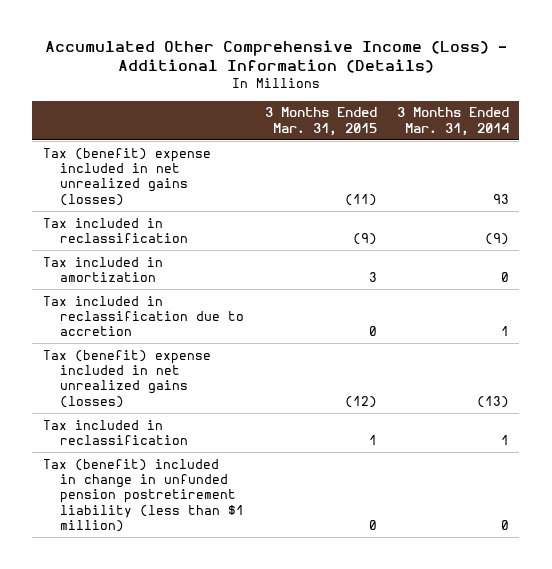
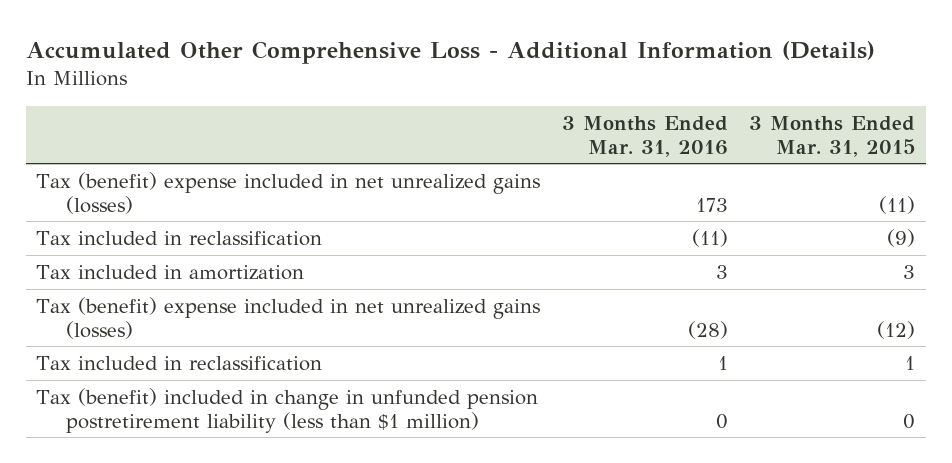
[44,39,507,74] Accumulated Other Comprehensive Income (Loss) - Additional Information (Details) -> [25,40,875,64] Accumulated Other Comprehensive Loss - Additional Information (Details)
[397,107,510,136] 3 Months Ended Mar. 31, 2014 -> none
none -> [561,115,728,157] 3 Months Ended Mar. 31, 2016
[42,295,245,337] Tax included in reclassification due to accretion -> none

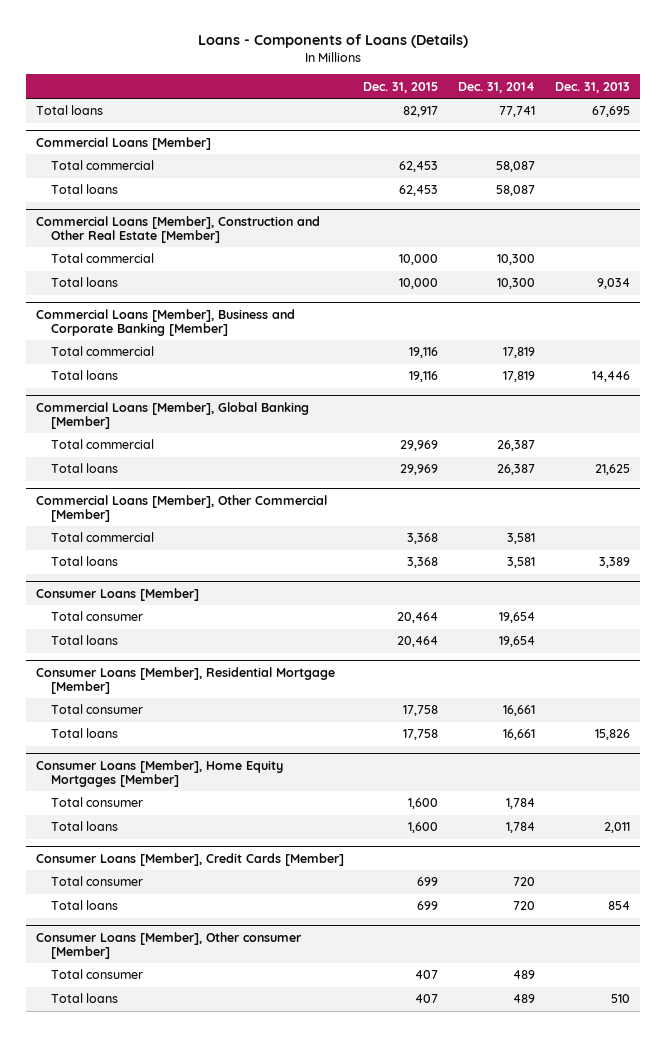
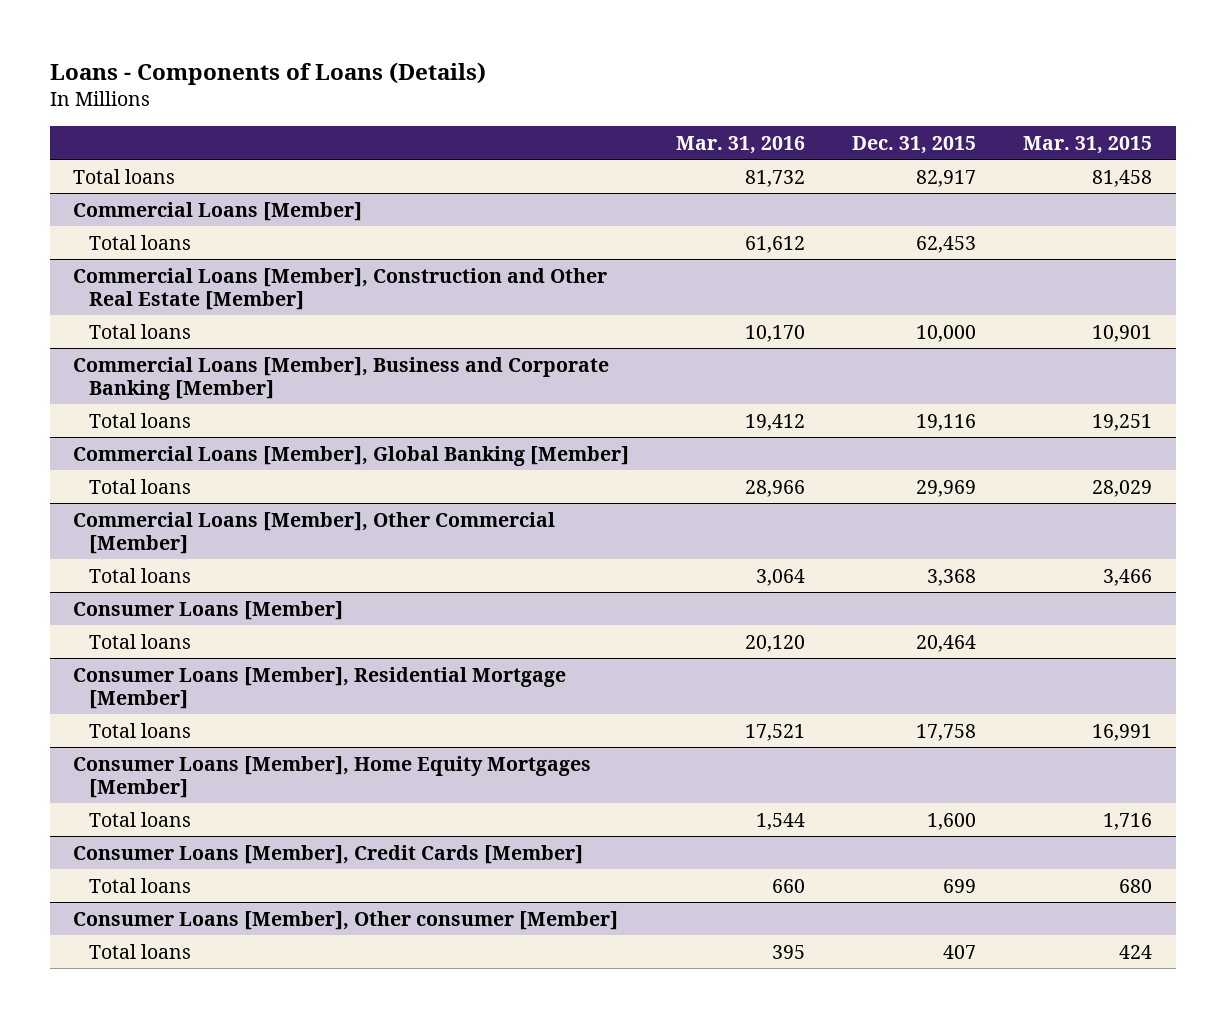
[458,81,536,93] Dec. 31, 2014 -> none
[554,81,630,93] Dec. 31, 2013 -> none
none -> [676,135,806,154] Mar. 31, 2016
none -> [1023,135,1153,154] Mar. 31, 2015
[51,160,155,171] Total commercial -> none
[51,253,155,264] Total commercial -> none
[51,346,155,357] Total commercial -> none
[51,439,155,450] Total commercial -> none
[51,532,155,543] Total commercial -> none
[51,611,144,622] Total consumer -> none
[51,704,144,715] Total consumer -> none
[51,797,144,808] Total consumer -> none
[51,876,144,887] Total consumer -> none
[51,969,144,980] Total consumer -> none

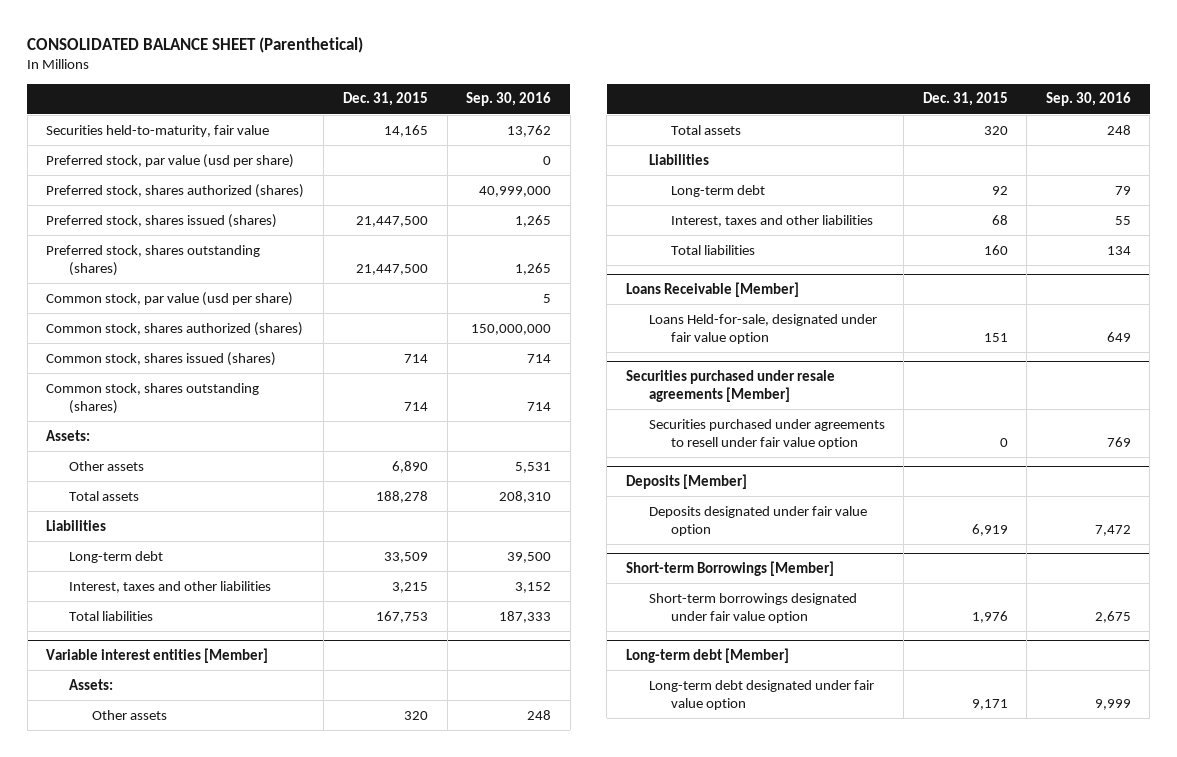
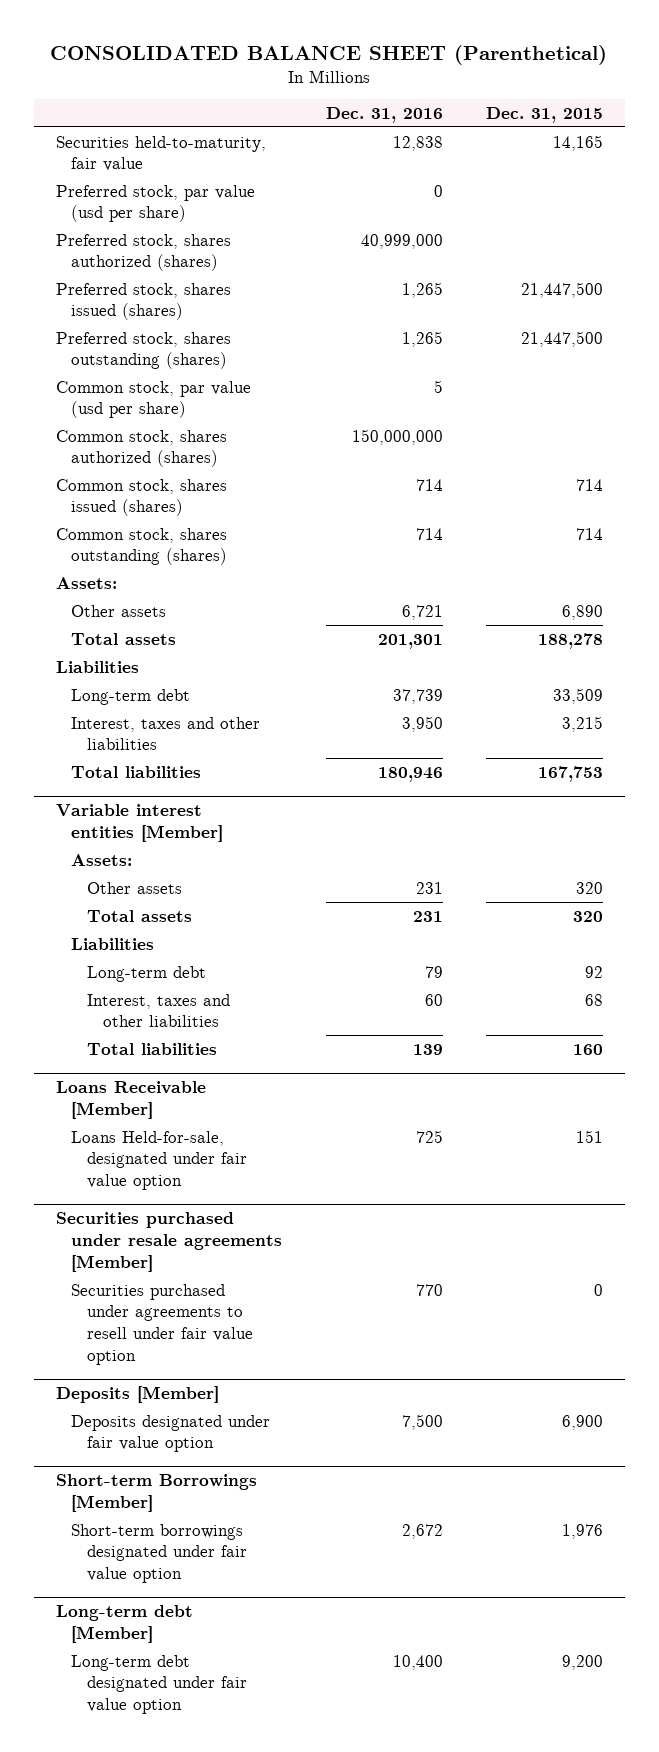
[466,92,552,107] Sep. 30, 2016 -> none
none -> [325,106,443,123] Dec. 31, 2016
[971,523,1008,536] 6,919 -> [562,1414,604,1430] 6,900
[971,698,1008,710] 9,171 -> [562,1654,604,1670] 9,200

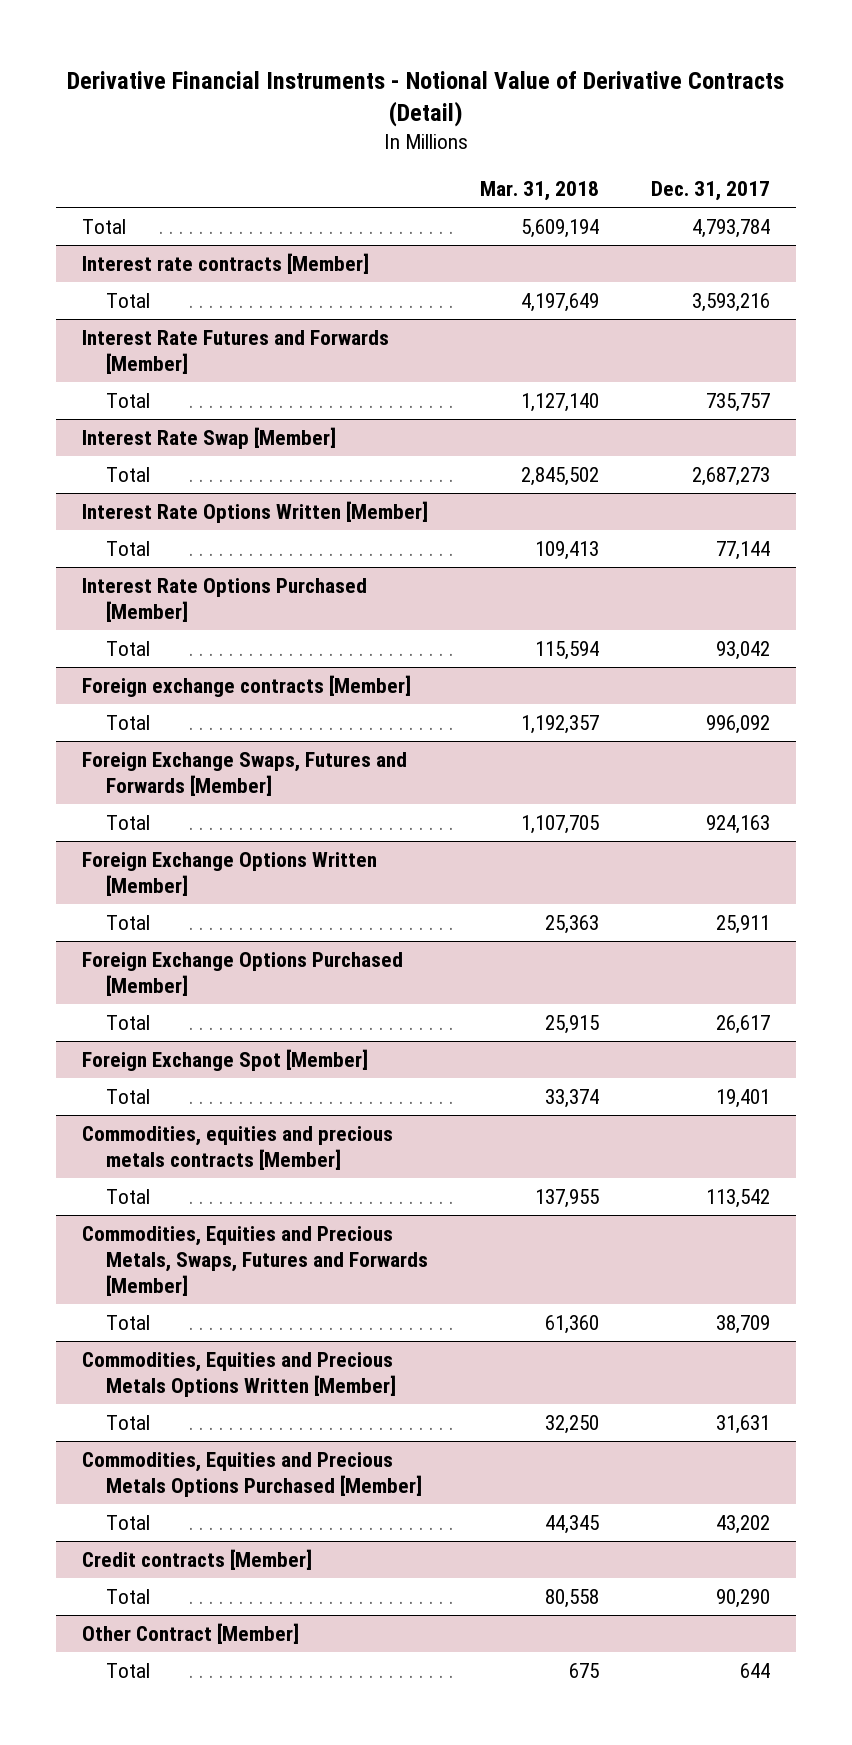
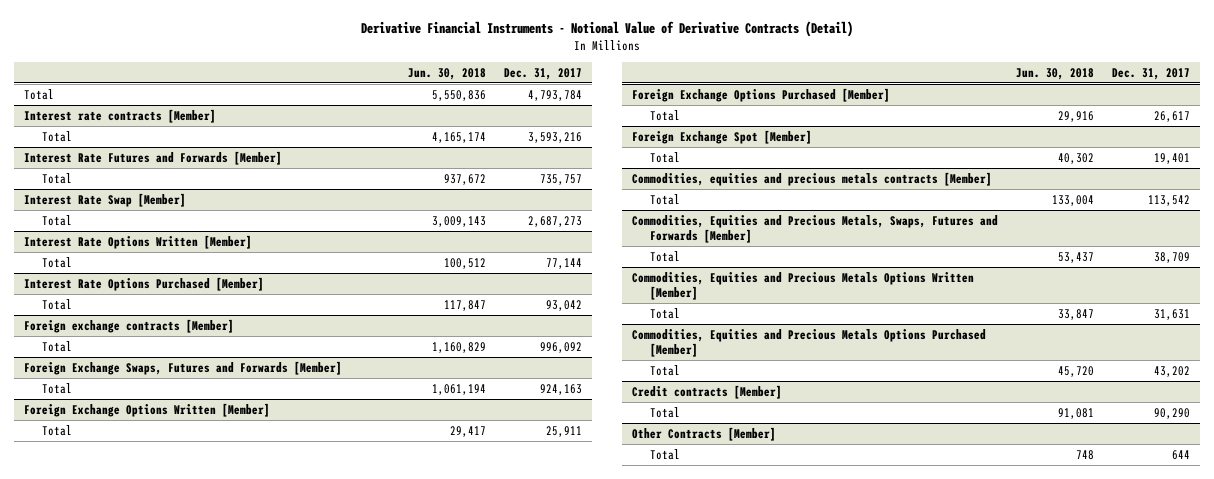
[480,181,600,202] Mar. 31, 2018 -> none
none -> [407,67,486,80] Jun. 30, 2018
[82,1622,300,1644] Other Contract [Member] -> [631,426,776,441] Other Contracts [Member]

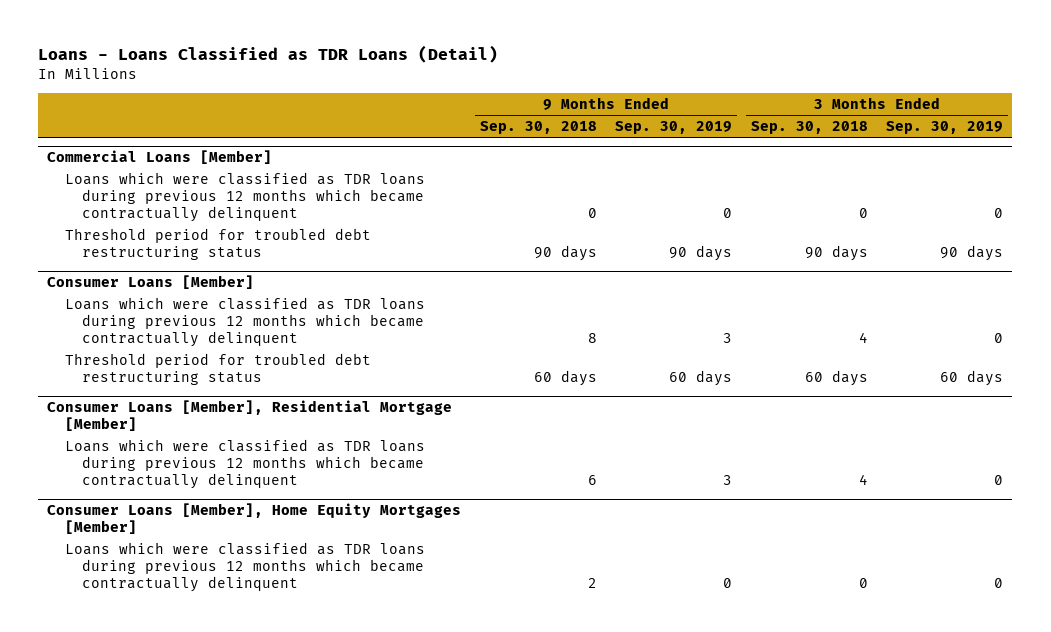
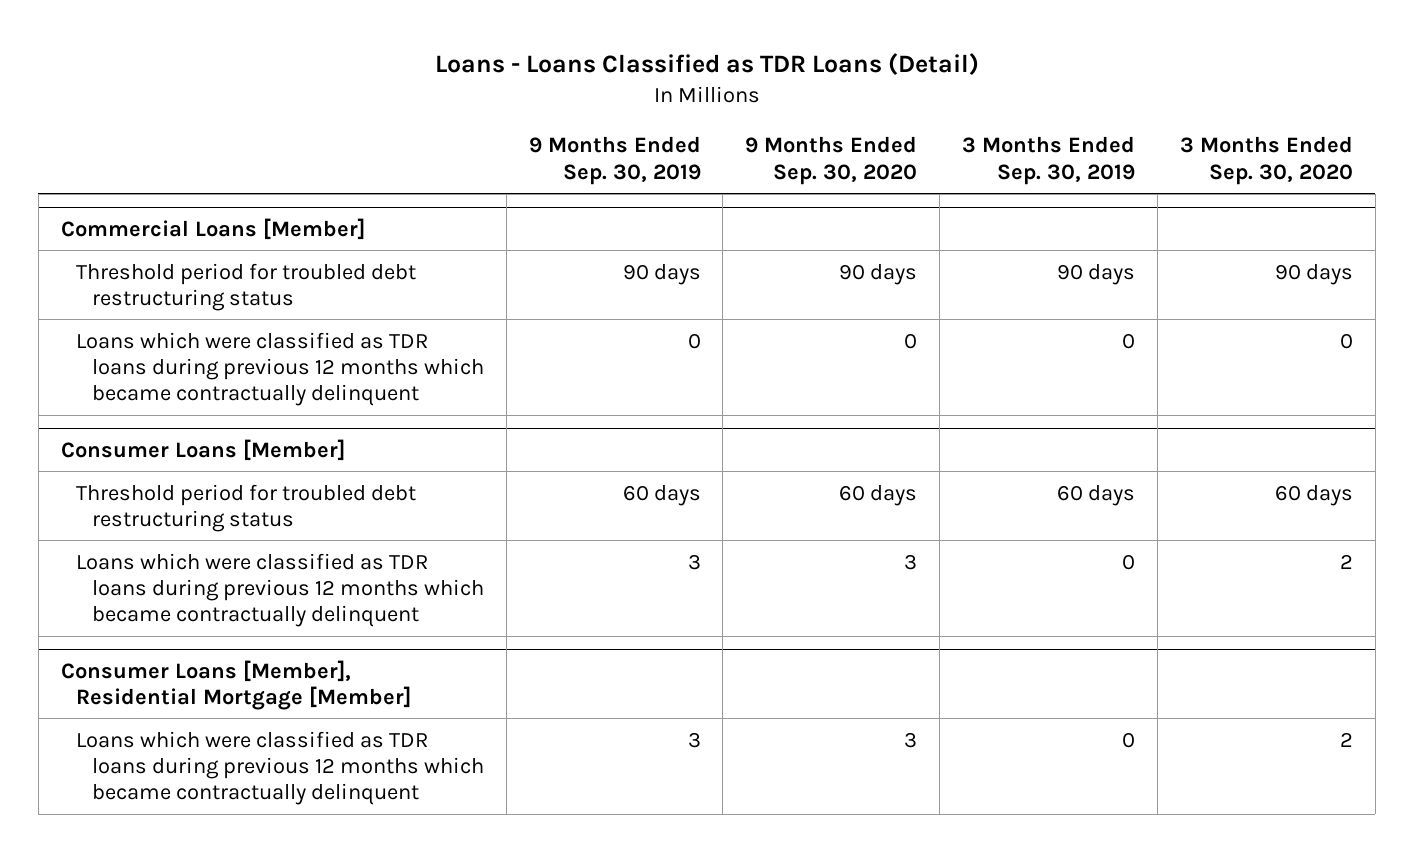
[479,121,597,135] Sep. 30, 2018 -> none
[750,121,868,135] Sep. 30, 2018 -> none
none -> [745,136,918,185] 9 Months Ended Sep. 30, 2020
none -> [1179,136,1353,185] 3 Months Ended Sep. 30, 2020
[64,171,425,222] Loans which were classified as TDR loans during previous 12 months which became contractually delinquent -> [76,331,484,406] Loans which were classified as TDR loans during previous 12 months which became contractually delinquent
[64,296,425,347] Loans which were classified as TDR loans during previous 12 months which became contractually delinquent -> [76,552,484,627] Loans which were classified as TDR loans during previous 12 months which became contractually delinquent
[47,503,462,535] Consumer Loans [Member], Home Equity Mortgages [Member] -> none
[64,541,425,592] Loans which were classified as TDR loans during previous 12 months which became contractually delinquent -> none

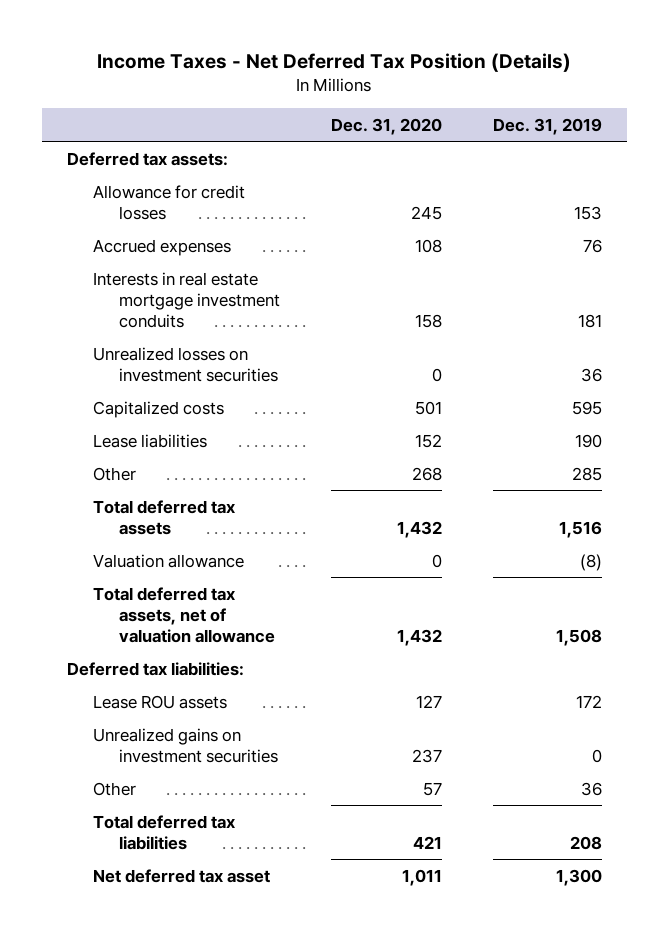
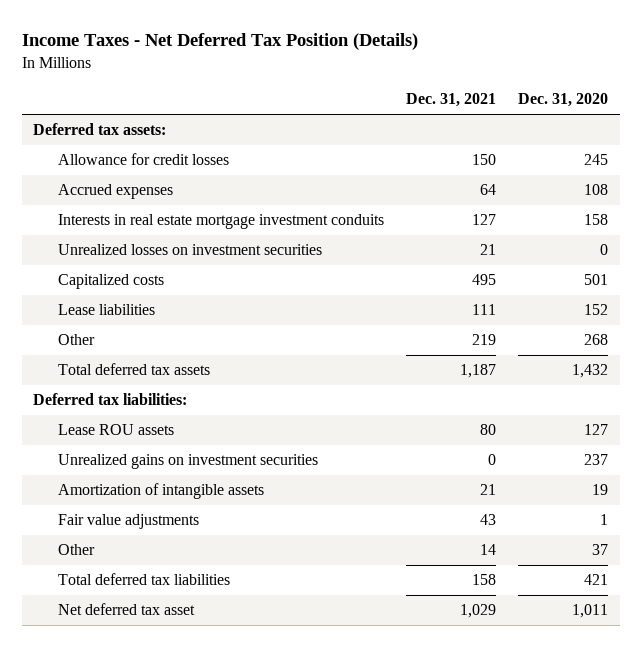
[492,117,602,135] Dec. 31, 2019 -> none
none -> [405,93,496,108] Dec. 31, 2021
[93,553,245,568] Valuation allowance -> none
[93,586,276,643] Total deferred tax assets, net of valuation allowance -> none
none -> [57,483,264,500] Amortization of intangible assets
none -> [57,514,199,530] Fair value adjustments
[422,781,442,796] 57 -> [592,544,609,556] 37

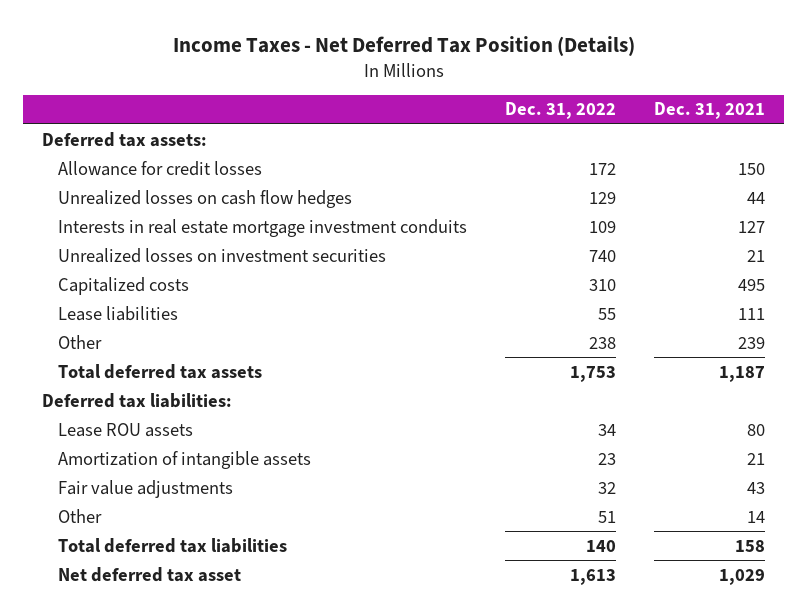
[518,93,609,108] Dec. 31, 2020 -> none
none -> [505,102,617,120] Dec. 31, 2022
[57,184,173,200] Accrued expenses -> none
none -> [58,189,353,208] Unrealized losses on cash flow hedges
[471,334,496,346] 219 -> [738,336,766,349] 239
[57,454,318,470] Unrealized gains on investment securities -> none

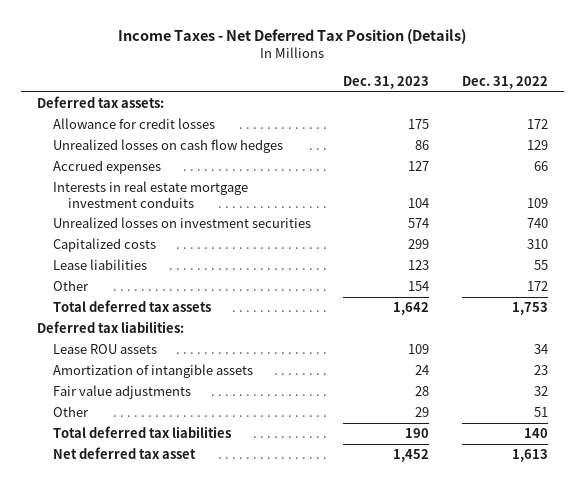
[654,102,766,120] Dec. 31, 2021 -> none
none -> [343,76,430,90] Dec. 31, 2023
none -> [52,160,161,175] Accrued expenses
[589,336,617,349] 238 -> [526,281,548,292] 172

